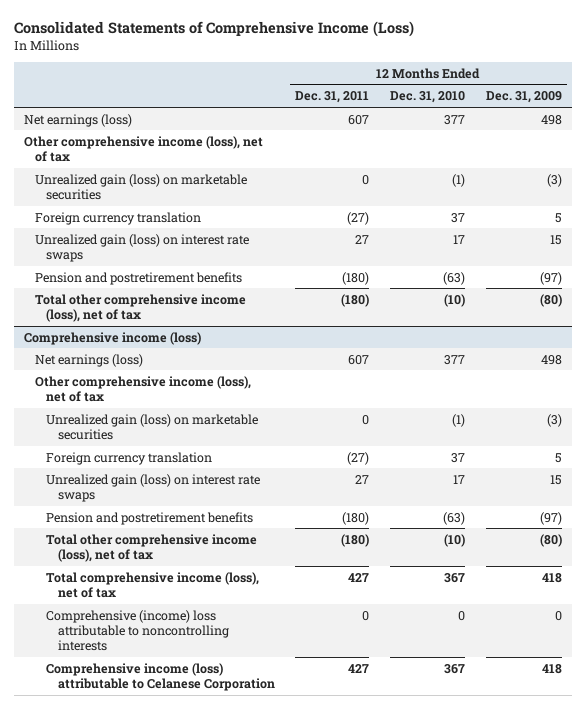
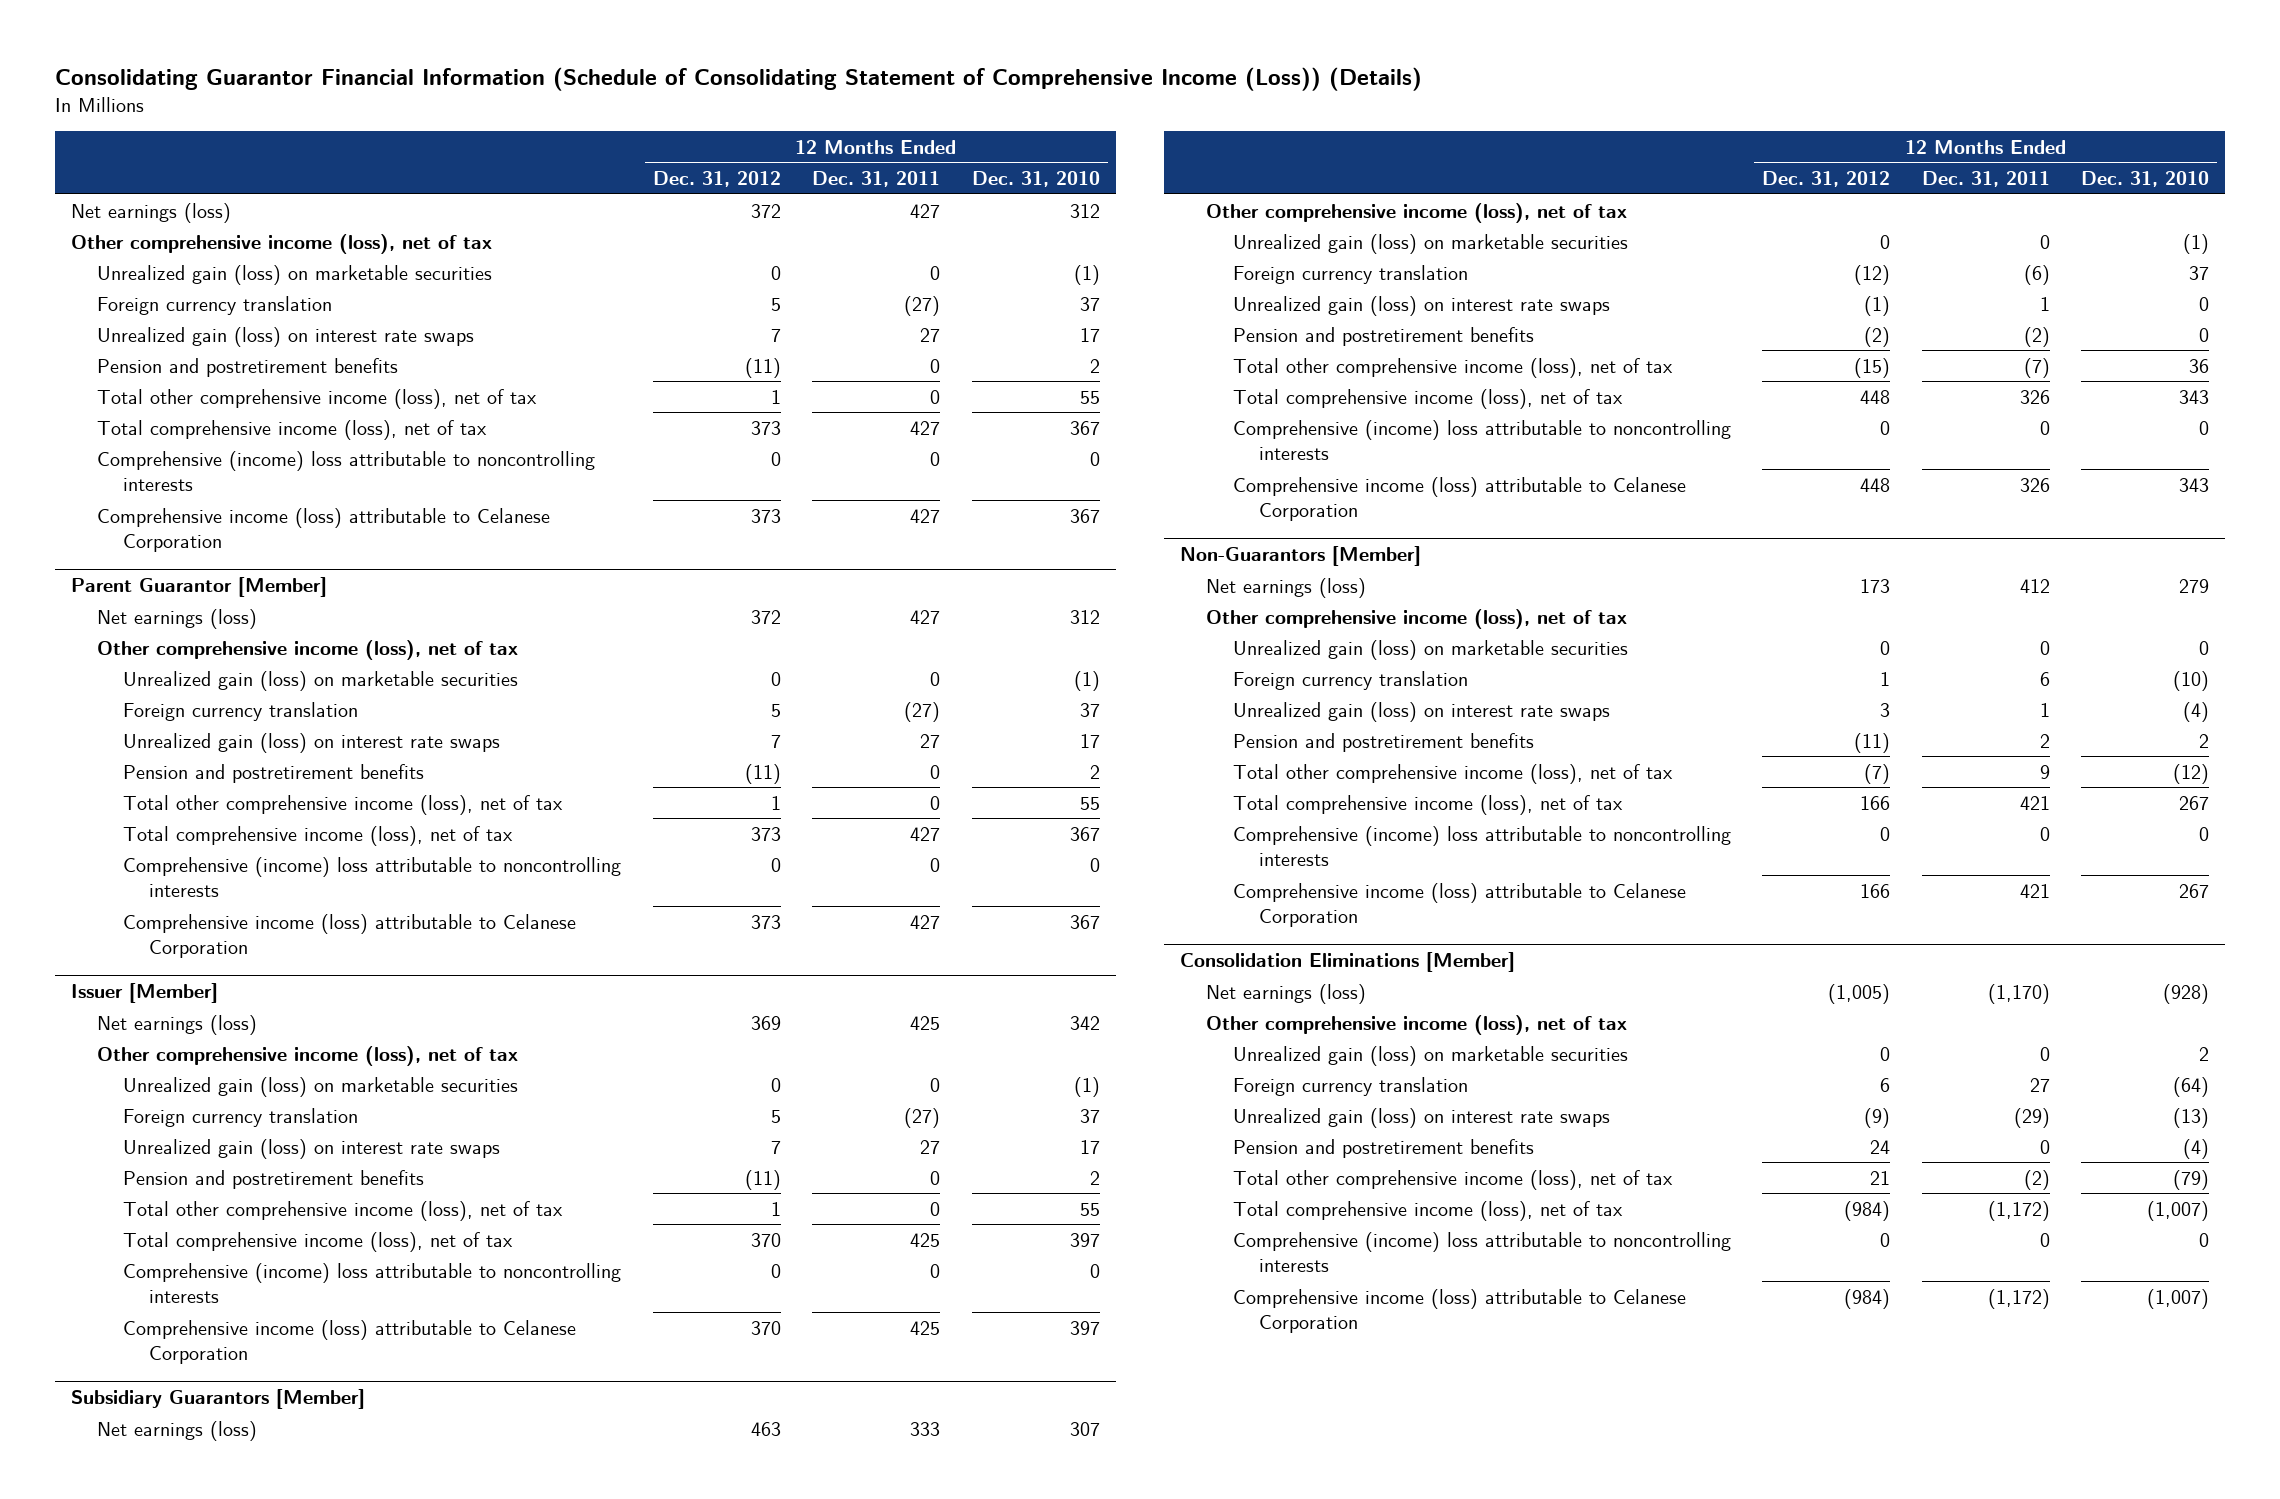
[13,21,414,38] Consolidated Statements of Comprehensive Income (Loss) -> [55,67,1423,92] Consolidating Guarantor Financial Information (Schedule of Consolidating Statement of Comprehensive Income (Loss)) (Details)
[485,91,562,104] Dec. 31, 2009 -> none
none -> [652,171,781,188] Dec. 31, 2012
[348,114,370,125] 607 -> [910,203,941,218] 427
[443,114,465,125] 377 -> [1069,203,1100,218] 312
[23,331,201,345] Comprehensive income (loss) -> none
[342,271,370,285] (180) -> [930,358,941,373] 0
[442,271,465,285] (63) -> [1089,358,1100,373] 2
[341,293,370,307] (180) -> [930,389,941,404] 0
[443,293,465,307] (10) -> [1079,390,1100,404] 55
none -> [97,419,488,440] Total comprehensive income (loss), net of tax
none -> [97,450,596,491] Comprehensive (income) loss attributable to noncontrolling interests
none -> [97,507,551,552] Comprehensive income (loss) attributable to Celanese Corporation
none -> [70,577,327,598] Parent Guarantor [Member]
[348,354,370,365] 607 -> [910,609,941,624] 427
[443,354,465,365] 377 -> [1069,609,1100,624] 312
[342,511,370,525] (180) -> [930,764,941,779] 0
[442,511,465,525] (63) -> [1089,764,1100,779] 2
[341,533,370,547] (180) -> [930,795,941,810] 0
[443,533,465,547] (10) -> [1079,796,1100,810] 55
none -> [70,983,218,1004] Issuer [Member]
none -> [97,1014,258,1035] Net earnings (loss)
none -> [97,1045,519,1066] Other comprehensive income (loss), net of tax
none -> [123,1076,519,1097] Unrealized gain (loss) on marketable securities
none -> [123,1107,359,1127] Foreign currency translation
none -> [123,1138,501,1159] Unrealized gain (loss) on interest rate swaps
none -> [123,1169,425,1189] Pension and postretirement benefits
none -> [123,1200,564,1221] Total other comprehensive income (loss), net of tax
none -> [123,1231,514,1252] Total comprehensive income (loss), net of tax
none -> [123,1262,622,1303] Comprehensive (income) loss attributable to noncontrolling interests
none -> [123,1319,577,1364] Comprehensive income (loss) attributable to Celanese Corporation
none -> [70,1389,365,1410] Subsidiary Guarantors [Member]
none -> [97,1420,258,1441] Net earnings (loss)
none -> [1206,202,1628,223] Other comprehensive income (loss), net of tax
none -> [1232,233,1628,254] Unrealized gain (loss) on marketable securities
none -> [1232,264,1468,284] Foreign currency translation
none -> [1232,295,1610,316] Unrealized gain (loss) on interest rate swaps
none -> [1232,326,1534,346] Pension and postretirement benefits
none -> [1232,357,1673,378] Total other comprehensive income (loss), net of tax
none -> [1232,388,1623,409] Total comprehensive income (loss), net of tax
none -> [1232,419,1731,460] Comprehensive (income) loss attributable to noncontrolling interests
none -> [1232,476,1686,521] Comprehensive income (loss) attributable to Celanese Corporation
none -> [1180,546,1422,567] Non-Guarantors [Member]
none -> [1206,577,1367,598] Net earnings (loss)
none -> [1206,608,1628,629] Other comprehensive income (loss), net of tax
none -> [1232,639,1628,660] Unrealized gain (loss) on marketable securities
none -> [1232,670,1468,690] Foreign currency translation
none -> [1232,701,1610,722] Unrealized gain (loss) on interest rate swaps
none -> [1232,732,1534,752] Pension and postretirement benefits
none -> [1232,763,1673,784] Total other comprehensive income (loss), net of tax
none -> [1232,794,1623,815] Total comprehensive income (loss), net of tax
none -> [1232,825,1731,866] Comprehensive (income) loss attributable to noncontrolling interests
none -> [1232,882,1686,927] Comprehensive income (loss) attributable to Celanese Corporation
none -> [1180,952,1516,973] Consolidation Eliminations [Member]
none -> [1206,983,1367,1004] Net earnings (loss)
none -> [1206,1014,1628,1035] Other comprehensive income (loss), net of tax
none -> [1232,1045,1628,1066] Unrealized gain (loss) on marketable securities
none -> [1232,1076,1468,1096] Foreign currency translation
none -> [1232,1107,1610,1128] Unrealized gain (loss) on interest rate swaps
none -> [1232,1138,1534,1158] Pension and postretirement benefits
none -> [1232,1169,1673,1190] Total other comprehensive income (loss), net of tax
none -> [1232,1200,1623,1221] Total comprehensive income (loss), net of tax
none -> [1232,1231,1731,1272] Comprehensive (income) loss attributable to noncontrolling interests
none -> [1232,1288,1686,1333] Comprehensive income (loss) attributable to Celanese Corporation

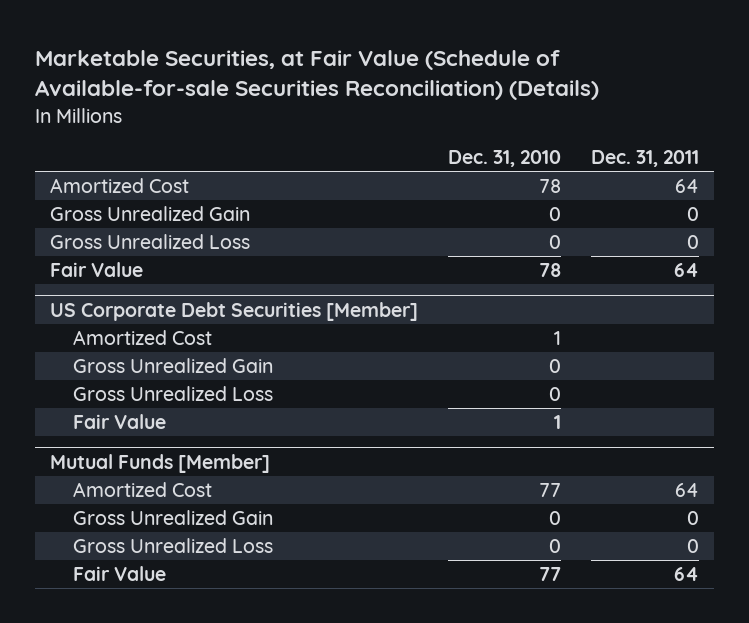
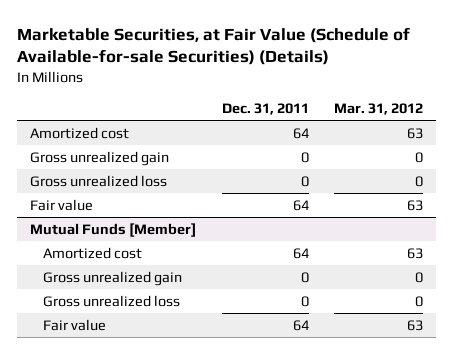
[35,49,600,101] Marketable Securities, at Fair Value (Schedule of Available-for-sale Securities Reconciliation) (Details) -> [16,26,410,66] Marketable Securities, at Fair Value (Schedule of Available-for-sale Securities) (Details)
[448,149,562,167] Dec. 31, 2010 -> none
none -> [334,103,424,116] Mar. 31, 2012
[50,301,419,321] US Corporate Debt Securities [Member] -> none
[72,330,212,346] Amortized Cost -> none
[72,358,273,374] Gross Unrealized Gain -> none
[72,386,273,402] Gross Unrealized Loss -> none
[72,414,166,430] Fair Value -> none
[50,178,190,194] Amortized Cost -> [29,126,129,139] Amortized cost
[50,206,251,222] Gross Unrealized Gain -> [29,150,169,166] Gross unrealized gain
[50,234,251,250] Gross Unrealized Loss -> [29,174,167,187] Gross unrealized loss
[50,262,144,278] Fair Value -> [29,198,93,211] Fair value
[72,482,212,498] Amortized Cost -> [42,246,142,259] Amortized cost
[72,510,273,526] Gross Unrealized Gain -> [42,270,182,286] Gross unrealized gain
[72,538,273,554] Gross Unrealized Loss -> [42,294,180,307] Gross unrealized loss
[72,566,166,582] Fair Value -> [42,318,106,331] Fair value

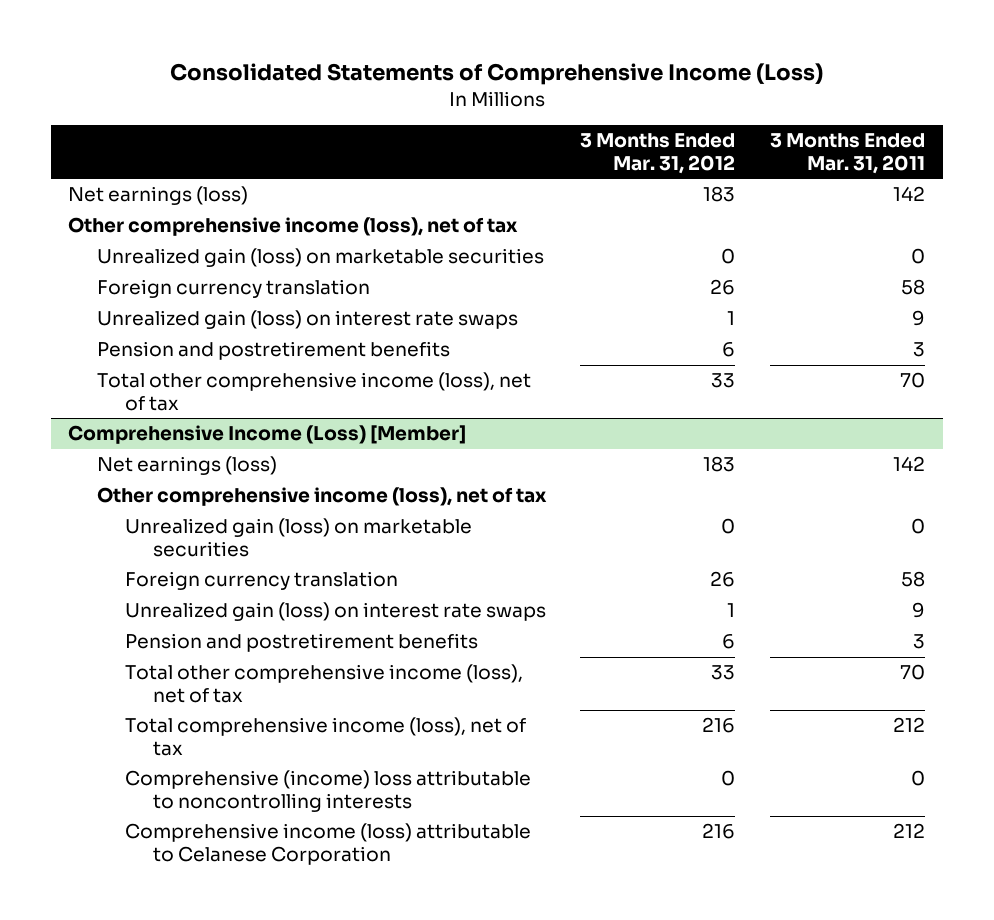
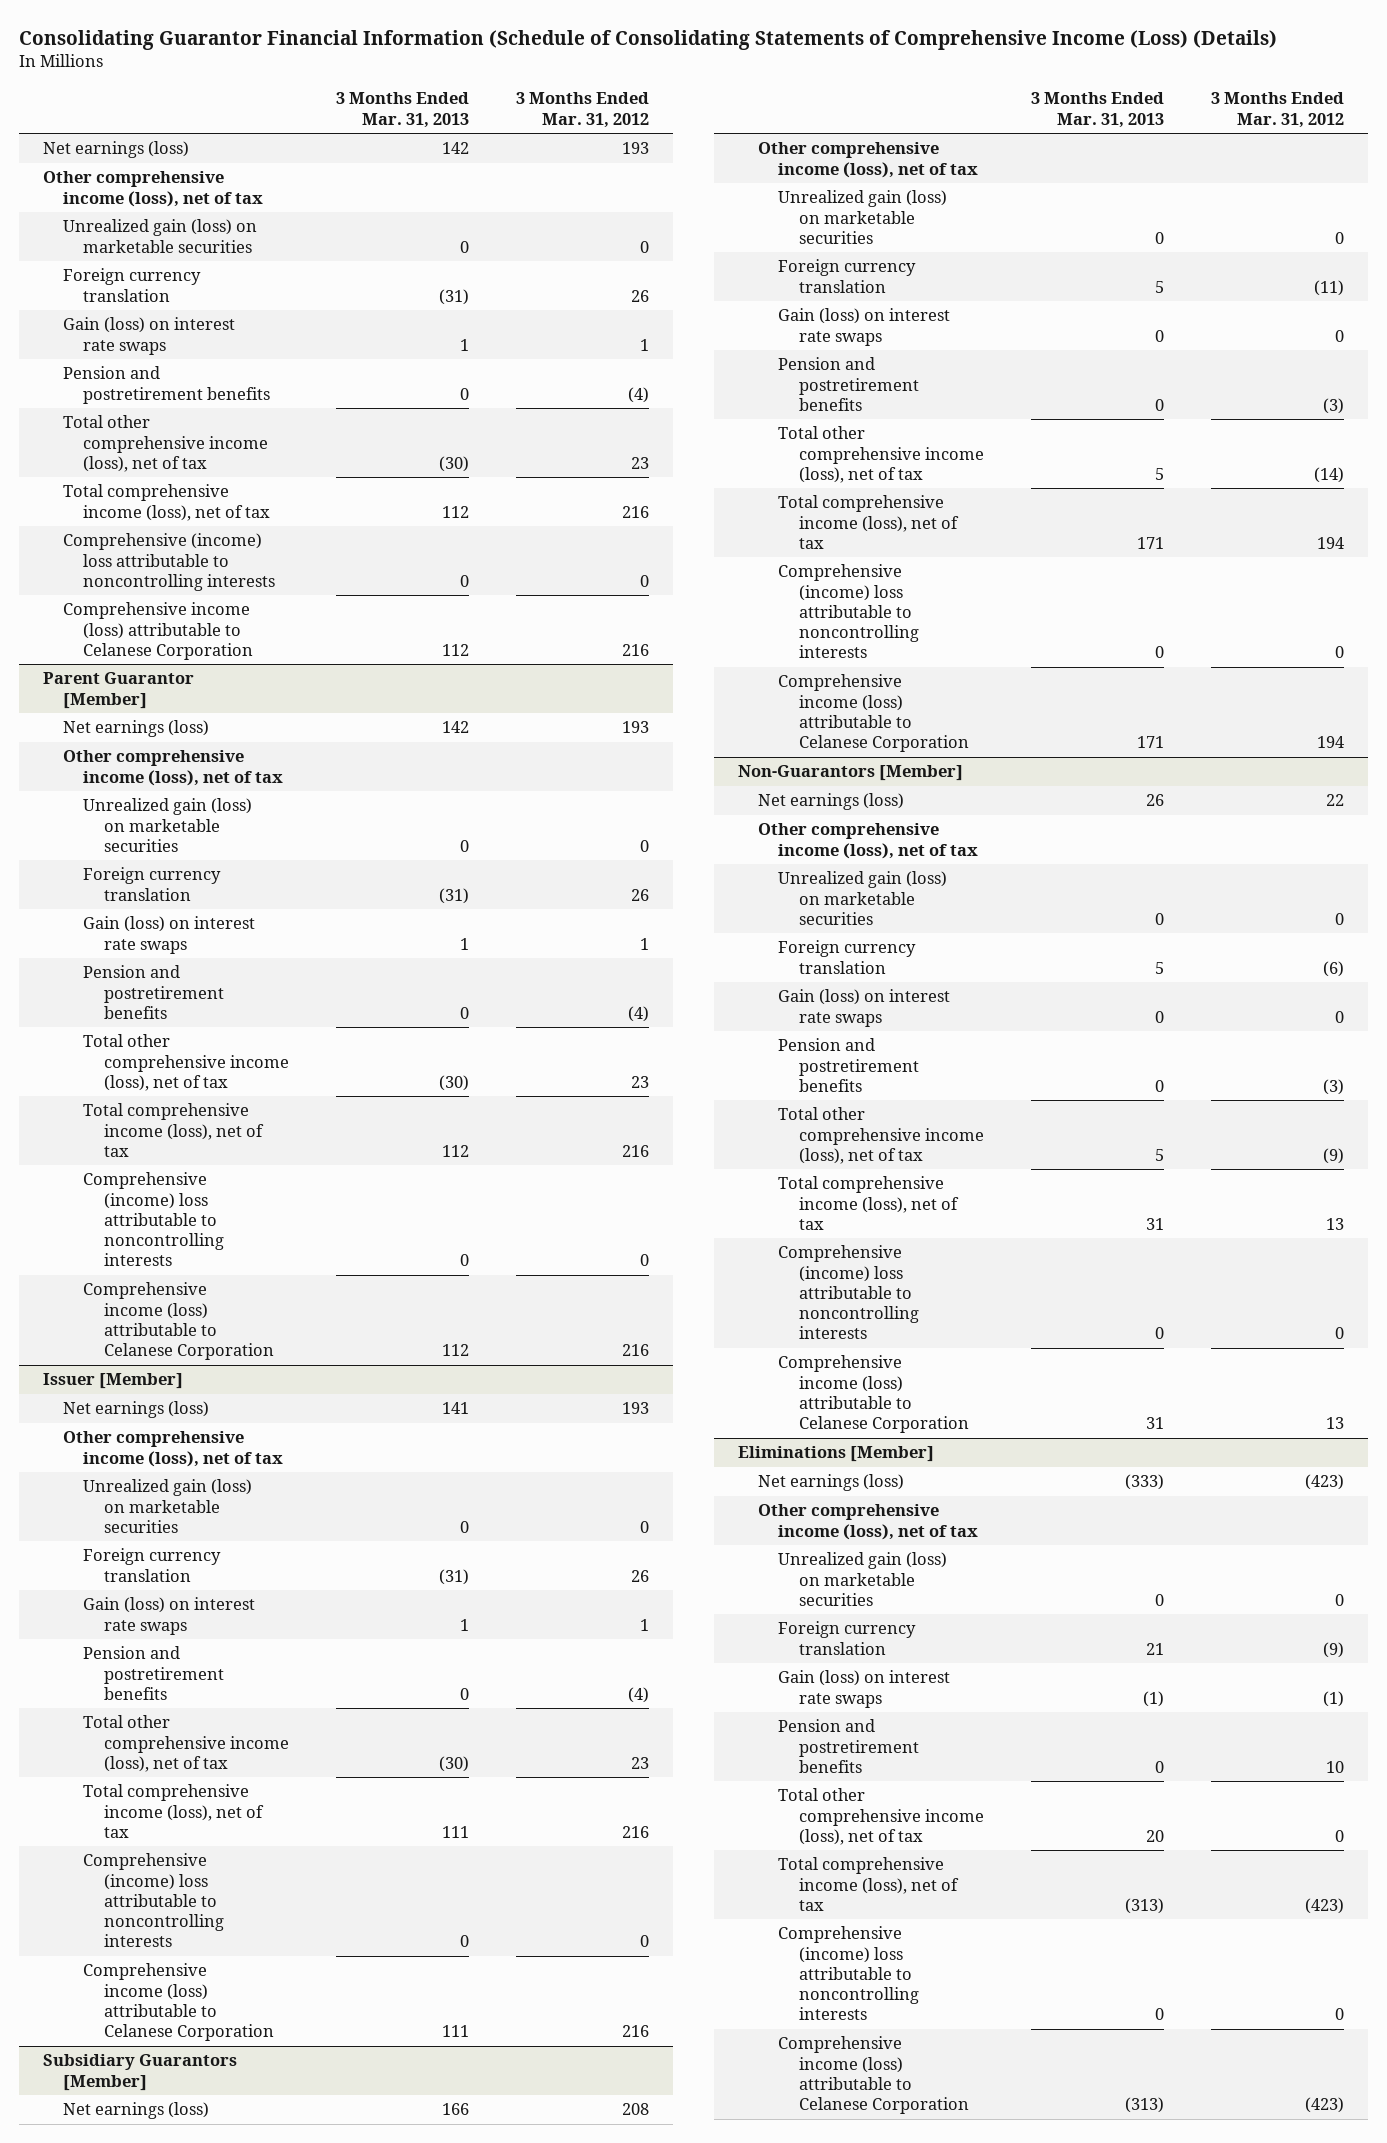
[169,63,823,86] Consolidated Statements of Comprehensive Income (Loss) -> [19,29,1278,50] Consolidating Guarantor Financial Information (Schedule of Consolidating Statements of Comprehensive Income (Loss) (Details)
[770,132,926,174] 3 Months Ended Mar. 31, 2011 -> none
none -> [335,92,469,128] 3 Months Ended Mar. 31, 2013
[703,186,736,203] 183 -> [622,142,650,155] 193
[68,425,467,445] Comprehensive Income (Loss) [Member] -> none
[96,310,518,330] Unrealized gain (loss) on interest rate swaps -> [63,317,236,355] Gain (loss) on interest rate swaps
[722,342,736,358] 6 -> [628,386,650,403] (4)
[711,373,736,389] 33 -> [631,456,650,469] 23
none -> [63,484,271,521] Total comprehensive income (loss), net of tax
none -> [63,533,276,591] Comprehensive (income) loss attributable to noncontrolling interests
none -> [63,602,254,660] Comprehensive income (loss) attributable to Celanese Corporation
none -> [42,672,194,709] Parent Guarantor [Member]
[703,456,736,473] 183 -> [622,721,650,734] 193
[124,602,546,622] Unrealized gain (loss) on interest rate swaps -> [83,916,256,954] Gain (loss) on interest rate swaps
[722,634,736,650] 6 -> [628,1005,650,1022] (4)
[711,665,736,681] 33 -> [631,1075,650,1088] 23
none -> [42,1373,183,1390] Issuer [Member]
none -> [63,1401,210,1419] Net earnings (loss)
none -> [63,1431,284,1467] Other comprehensive income (loss), net of tax
none -> [83,1479,253,1533] Unrealized gain (loss) on marketable securities
none -> [83,1548,222,1582] Foreign currency translation
none -> [83,1597,256,1635] Gain (loss) on interest rate swaps
none -> [83,1646,224,1700] Pension and postretirement benefits
none -> [83,1715,289,1772] Total other comprehensive income (loss), net of tax
none -> [83,1784,264,1838] Total comprehensive income (loss), net of tax
none -> [83,1853,224,1948] Comprehensive (income) loss attributable to noncontrolling interests
none -> [83,1963,274,2042] Comprehensive income (loss) attributable to Celanese Corporation
none -> [42,2054,237,2091] Subsidiary Guarantors [Member]
none -> [63,2102,210,2120] Net earnings (loss)
none -> [758,142,979,178] Other comprehensive income (loss), net of tax
none -> [778,190,948,244] Unrealized gain (loss) on marketable securities
none -> [778,259,917,293] Foreign currency translation
none -> [778,308,951,346] Gain (loss) on interest rate swaps
none -> [778,357,919,411] Pension and postretirement benefits
none -> [778,426,984,483] Total other comprehensive income (loss), net of tax
none -> [778,495,959,549] Total comprehensive income (loss), net of tax
none -> [778,564,919,659] Comprehensive (income) loss attributable to noncontrolling interests
none -> [778,674,969,753] Comprehensive income (loss) attributable to Celanese Corporation
none -> [737,765,963,782] Non-Guarantors [Member]
none -> [758,793,905,811] Net earnings (loss)
none -> [758,823,979,859] Other comprehensive income (loss), net of tax
none -> [778,871,948,925] Unrealized gain (loss) on marketable securities
none -> [778,940,917,974] Foreign currency translation
none -> [778,989,951,1027] Gain (loss) on interest rate swaps
none -> [778,1038,919,1092] Pension and postretirement benefits
none -> [778,1107,984,1164] Total other comprehensive income (loss), net of tax
none -> [778,1176,959,1230] Total comprehensive income (loss), net of tax
none -> [778,1245,919,1340] Comprehensive (income) loss attributable to noncontrolling interests
none -> [778,1355,969,1434] Comprehensive income (loss) attributable to Celanese Corporation
none -> [737,1446,934,1463] Eliminations [Member]
none -> [758,1474,905,1492] Net earnings (loss)
none -> [758,1504,979,1540] Other comprehensive income (loss), net of tax
none -> [778,1552,948,1606] Unrealized gain (loss) on marketable securities
none -> [778,1621,917,1655] Foreign currency translation
none -> [778,1670,951,1708] Gain (loss) on interest rate swaps
none -> [778,1719,919,1773] Pension and postretirement benefits
none -> [778,1788,984,1845] Total other comprehensive income (loss), net of tax
none -> [778,1857,959,1911] Total comprehensive income (loss), net of tax
none -> [778,1926,919,2021] Comprehensive (income) loss attributable to noncontrolling interests
none -> [778,2036,969,2115] Comprehensive income (loss) attributable to Celanese Corporation

